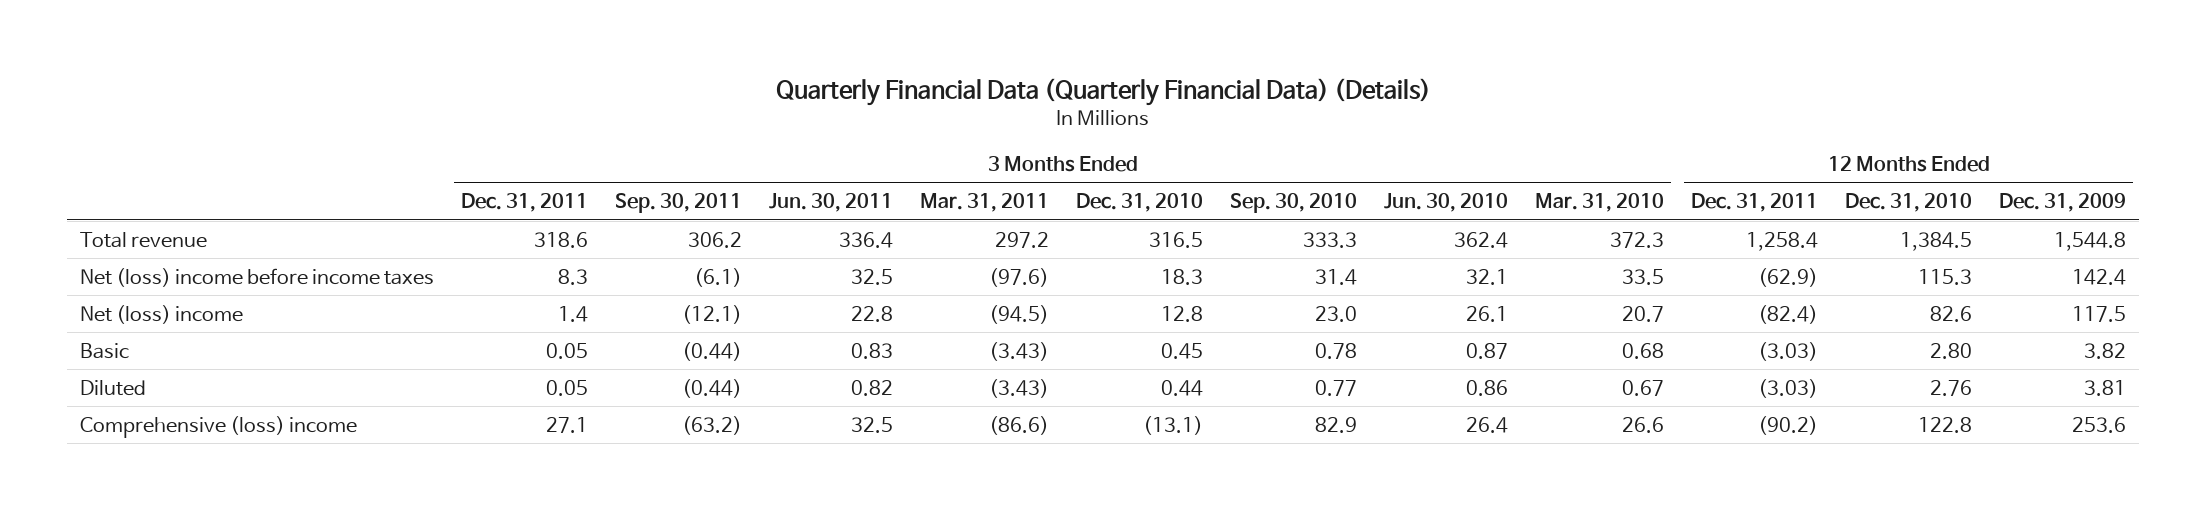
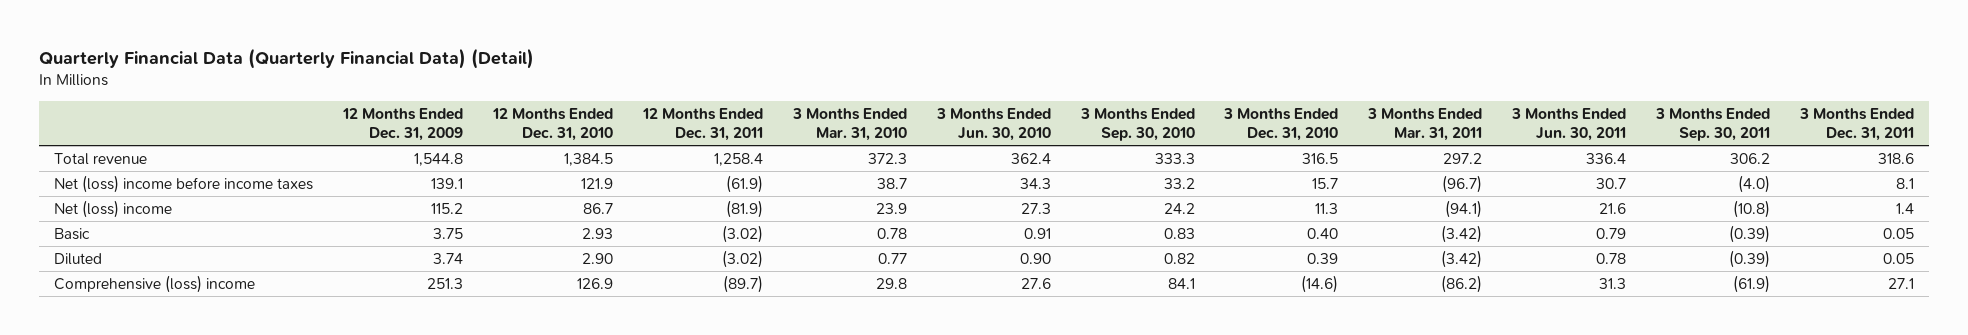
[776,78,1432,107] Quarterly Financial Data (Quarterly Financial Data) (Details) -> [39,47,535,69] Quarterly Financial Data (Quarterly Financial Data) (Detail)
[558,268,589,285] 8.3 -> [1895,178,1914,190] 8.1
[694,267,743,287] (6.1) -> [1738,175,1771,194] (4.0)
[851,268,894,285] 32.5 -> [1596,178,1627,190] 30.7
[989,267,1050,287] (97.6) -> [1442,175,1483,194] (96.7)
[1161,268,1204,285] 18.3 -> [1312,178,1339,190] 15.7
[1315,268,1358,285] 31.4 -> [1163,178,1195,190] 33.2
[1466,268,1509,285] 32.1 -> [1019,178,1051,190] 34.3
[1622,268,1665,285] 33.5 -> [876,178,907,190] 38.7
[1758,267,1819,287] (62.9) -> [725,175,763,194] (61.9)
[1918,268,1973,285] 115.3 -> [581,178,614,190] 121.9
[2071,268,2126,285] 142.4 -> [431,178,464,190] 139.1
[682,304,743,324] (12.1) -> [1733,200,1771,219] (10.8)
[851,305,894,322] 22.8 -> [1599,203,1627,215] 21.6
[989,304,1050,324] (94.5) -> [1445,200,1483,219] (94.1)
[1161,305,1204,322] 12.8 -> [1315,203,1339,215] 11.3
[1315,305,1358,322] 23.0 -> [1163,203,1195,215] 24.2
[1466,305,1509,322] 26.1 -> [1020,203,1051,215] 27.3
[1622,305,1665,322] 20.7 -> [875,203,907,215] 23.9
[1758,304,1819,324] (82.4) -> [725,200,763,219] (81.9)
[1930,305,1973,322] 82.6 -> [583,203,614,215] 86.7
[2071,305,2126,322] 117.5 -> [431,203,464,215] 115.2
[682,341,743,361] (0.44) -> [1729,225,1771,244] (0.39)
[851,342,894,359] 0.83 -> [1596,228,1627,240] 0.79
[989,341,1050,361] (3.43) -> [1441,225,1483,244] (3.42)
[1161,342,1204,359] 0.45 -> [1307,228,1339,240] 0.40
[1315,342,1358,359] 0.78 -> [1163,228,1195,240] 0.83
[1466,342,1509,359] 0.87 -> [1023,228,1051,240] 0.91
[1622,342,1665,359] 0.68 -> [876,228,907,240] 0.78
[1758,341,1819,361] (3.03) -> [721,225,763,244] (3.02)
[1930,342,1973,359] 2.80 -> [582,228,614,240] 2.93
[2083,342,2126,359] 3.82 -> [433,228,464,240] 3.75
[682,378,743,398] (0.44) -> [1729,250,1771,269] (0.39)
[851,379,894,396] 0.82 -> [1596,253,1627,265] 0.78
[989,378,1050,398] (3.43) -> [1441,250,1483,269] (3.42)
[1161,379,1204,396] 0.44 -> [1307,253,1339,265] 0.39
[1315,379,1358,396] 0.77 -> [1163,253,1195,265] 0.82
[1466,379,1509,396] 0.86 -> [1019,253,1051,265] 0.90
[1622,379,1665,396] 0.67 -> [877,253,907,265] 0.77
[1758,378,1819,398] (3.03) -> [721,250,763,269] (3.02)
[1930,379,1973,396] 2.76 -> [582,253,614,265] 2.90
[2083,379,2126,396] 3.81 -> [433,253,464,265] 3.74
[682,415,743,435] (63.2) -> [1733,275,1771,294] (61.9)
[851,416,894,433] 32.5 -> [1599,278,1627,290] 31.3
[989,415,1050,435] (86.6) -> [1441,275,1483,294] (86.2)
[1143,415,1204,435] (13.1) -> [1301,275,1339,294] (14.6)
[1315,416,1358,433] 82.9 -> [1167,278,1195,290] 84.1
[1466,416,1509,433] 26.4 -> [1020,278,1051,290] 27.6
[1622,416,1665,433] 26.6 -> [875,278,907,290] 29.8
[1758,415,1819,435] (90.2) -> [722,275,763,294] (89.7)
[1918,416,1973,433] 122.8 -> [577,278,614,290] 126.9
[2071,416,2126,433] 253.6 -> [427,278,464,290] 251.3

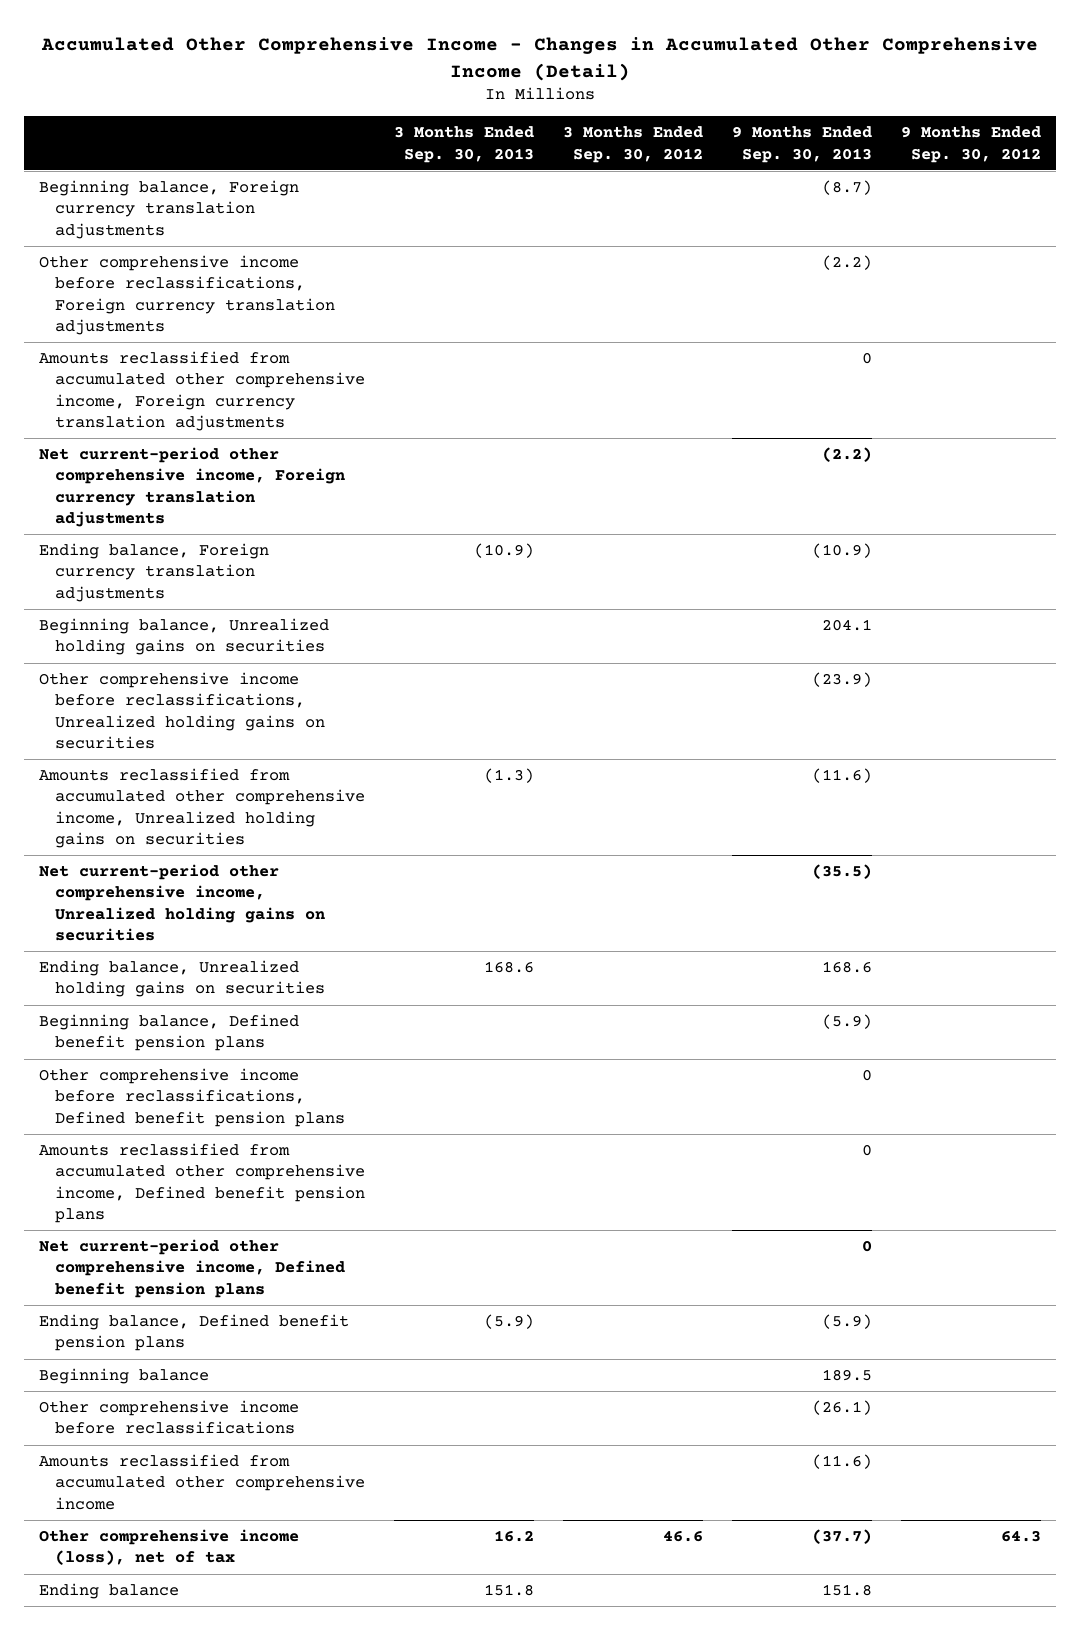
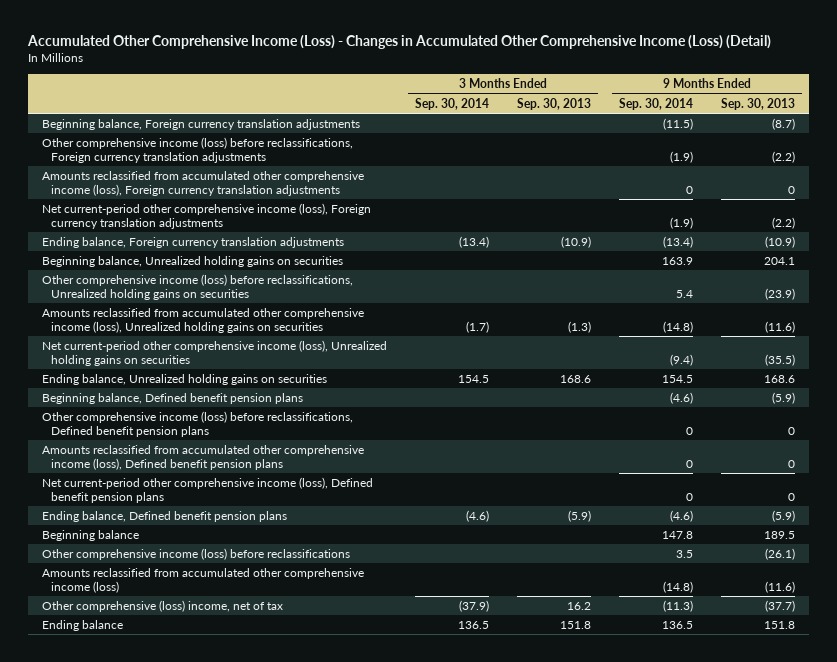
[41,37,1039,81] Accumulated Other Comprehensive Income - Changes in Accumulated Other Comprehensive Income (Detail) -> [26,35,771,50] Accumulated Other Comprehensive Income (Loss) - Changes in Accumulated Other Comprehensive Income (Loss) (Detail)
[563,126,704,163] 3 Months Ended Sep. 30, 2012 -> none
[901,126,1042,163] 9 Months Ended Sep. 30, 2012 -> none
none -> [414,97,489,110] Sep. 30, 2014
none -> [618,97,693,110] Sep. 30, 2014
[38,255,335,336] Other comprehensive income before reclassifications, Foreign currency translation adjustments -> [41,137,353,163] Other comprehensive income (loss) before reclassifications, Foreign currency translation adjustments
[38,351,365,432] Amounts reclassified from accumulated other comprehensive income, Foreign currency translation adjustments -> [41,171,364,196] Amounts reclassified from accumulated other comprehensive income (loss), Foreign currency translation adjustments
[38,447,345,528] Net current-period other comprehensive income, Foreign currency translation adjustments -> [41,203,371,229] Net current-period other comprehensive income (loss), Foreign currency translation adjustments
[38,672,325,750] Other comprehensive income before reclassifications, Unrealized holding gains on securities -> [41,274,353,300] Other comprehensive income (loss) before reclassifications, Unrealized holding gains on securities
[38,768,365,849] Amounts reclassified from accumulated other comprehensive income, Unrealized holding gains on securities -> [41,308,364,333] Amounts reclassified from accumulated other comprehensive income (loss), Unrealized holding gains on securities
[38,864,325,942] Net current-period other comprehensive income, Unrealized holding gains on securities -> [41,340,387,366] Net current-period other comprehensive income (loss), Unrealized holding gains on securities
[38,1068,345,1127] Other comprehensive income before reclassifications, Defined benefit pension plans -> [41,411,353,437] Other comprehensive income (loss) before reclassifications, Defined benefit pension plans
[38,1143,365,1224] Amounts reclassified from accumulated other comprehensive income, Defined benefit pension plans -> [41,445,364,470] Amounts reclassified from accumulated other comprehensive income (loss), Defined benefit pension plans
[38,1239,345,1298] Net current-period other comprehensive income, Defined benefit pension plans -> [41,477,373,503] Net current-period other comprehensive income (loss), Defined benefit pension plans
[38,1400,299,1435] Other comprehensive income before reclassifications -> [41,548,350,561] Other comprehensive income (loss) before reclassifications
[38,1454,365,1510] Amounts reclassified from accumulated other comprehensive income -> [41,568,364,593] Amounts reclassified from accumulated other comprehensive income (loss)
[38,1529,299,1566] Other comprehensive income (loss), net of tax -> [41,600,283,613] Other comprehensive (loss) income, net of tax

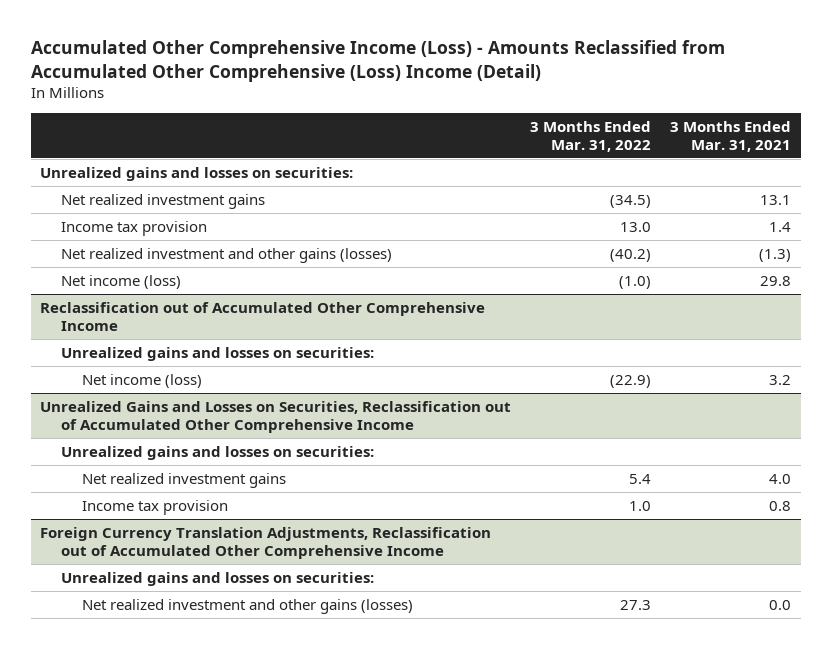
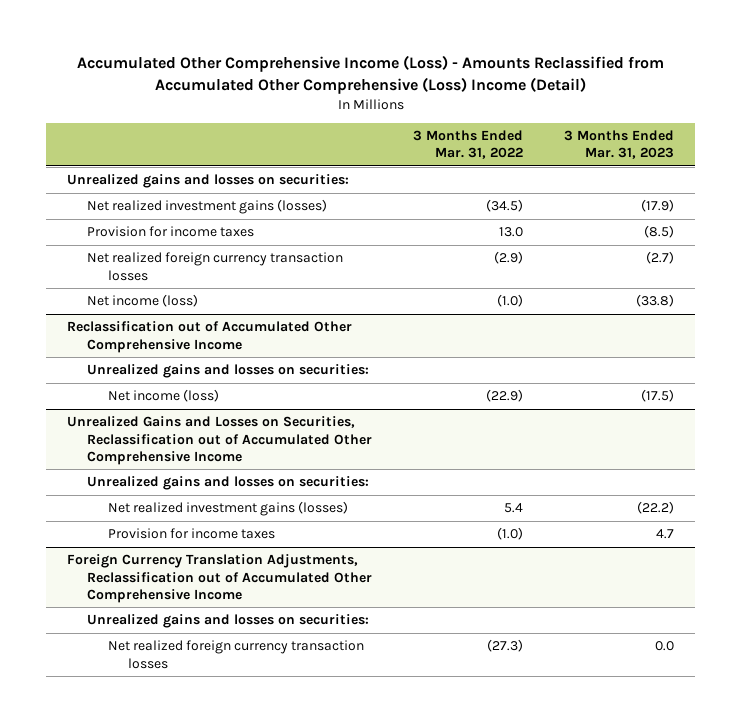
[670,121,792,152] 3 Months Ended Mar. 31, 2021 -> none
none -> [564,130,675,160] 3 Months Ended Mar. 31, 2023
[60,247,392,263] Net realized investment and other gains (losses) -> none
[60,193,265,209] Net realized investment gains -> [87,199,328,215] Net realized investment gains (losses)
[60,220,207,236] Income tax provision -> [87,226,255,238] Provision for income taxes
none -> [87,252,344,281] Net realized foreign currency transaction losses
[81,472,286,488] Net realized investment gains -> [107,501,348,517] Net realized investment gains (losses)
[81,499,228,515] Income tax provision -> [107,528,275,540] Provision for income taxes
[629,500,652,511] 1.0 -> [497,527,524,541] (1.0)
[81,598,413,614] Net realized investment and other gains (losses) -> none
none -> [107,640,364,669] Net realized foreign currency transaction losses

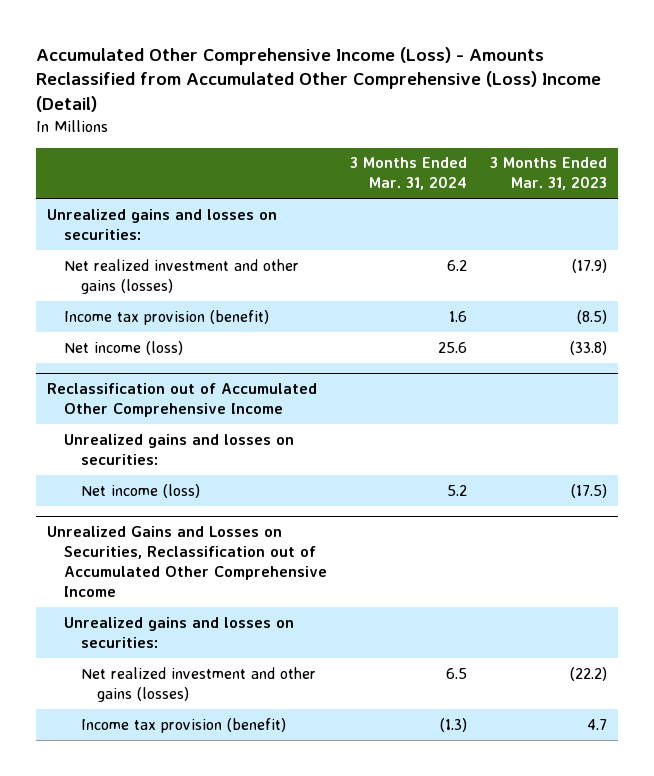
[413,130,524,160] 3 Months Ended Mar. 31, 2022 -> none
none -> [349,157,467,191] 3 Months Ended Mar. 31, 2024
[87,252,344,281] Net realized foreign currency transaction losses -> none
[87,199,328,215] Net realized investment gains (losses) -> [63,258,299,294] Net realized investment and other gains (losses)
[87,226,255,238] Provision for income taxes -> [63,309,269,325] Income tax provision (benefit)
[66,554,373,603] Foreign Currency Translation Adjustments, Reclassification out of Accumulated Other Comprehensive Income -> none
[87,614,370,629] Unrealized gains and losses on securities: -> none
[107,640,364,669] Net realized foreign currency transaction losses -> none
[107,501,348,517] Net realized investment gains (losses) -> [80,666,316,702] Net realized investment and other gains (losses)
[107,528,275,540] Provision for income taxes -> [80,717,286,733] Income tax provision (benefit)

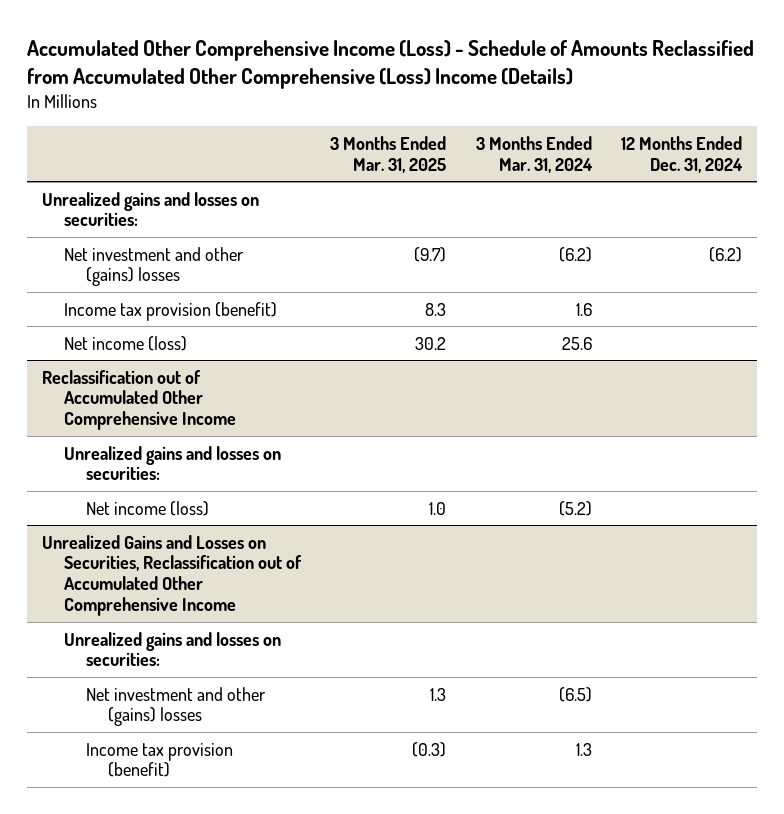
[35,46,601,113] Accumulated Other Comprehensive Income (Loss) - Amounts Reclassified from Accumulated Other Comprehensive (Loss) Income (Detail) -> [27,39,755,89] Accumulated Other Comprehensive Income (Loss) - Schedule of Amounts Reclassified from Accumulated Other Comprehensive (Loss) Income (Details)
[489,157,607,191] 3 Months Ended Mar. 31, 2023 -> none
none -> [330,136,447,173] 3 Months Ended Mar. 31, 2025
none -> [620,136,743,173] 12 Months Ended Dec. 31, 2024
[63,258,299,294] Net realized investment and other gains (losses) -> [64,246,245,287] Net investment and other (gains) losses
[446,259,467,271] 6.2 -> [558,246,592,262] (6.2)
[446,484,467,496] 5.2 -> [558,500,592,516] (5.2)
[80,666,316,702] Net realized investment and other gains (losses) -> [86,686,267,727] Net investment and other (gains) losses
[445,667,467,679] 6.5 -> [558,686,592,702] (6.5)
[439,717,467,732] (1.3) -> [575,742,592,756] 1.3

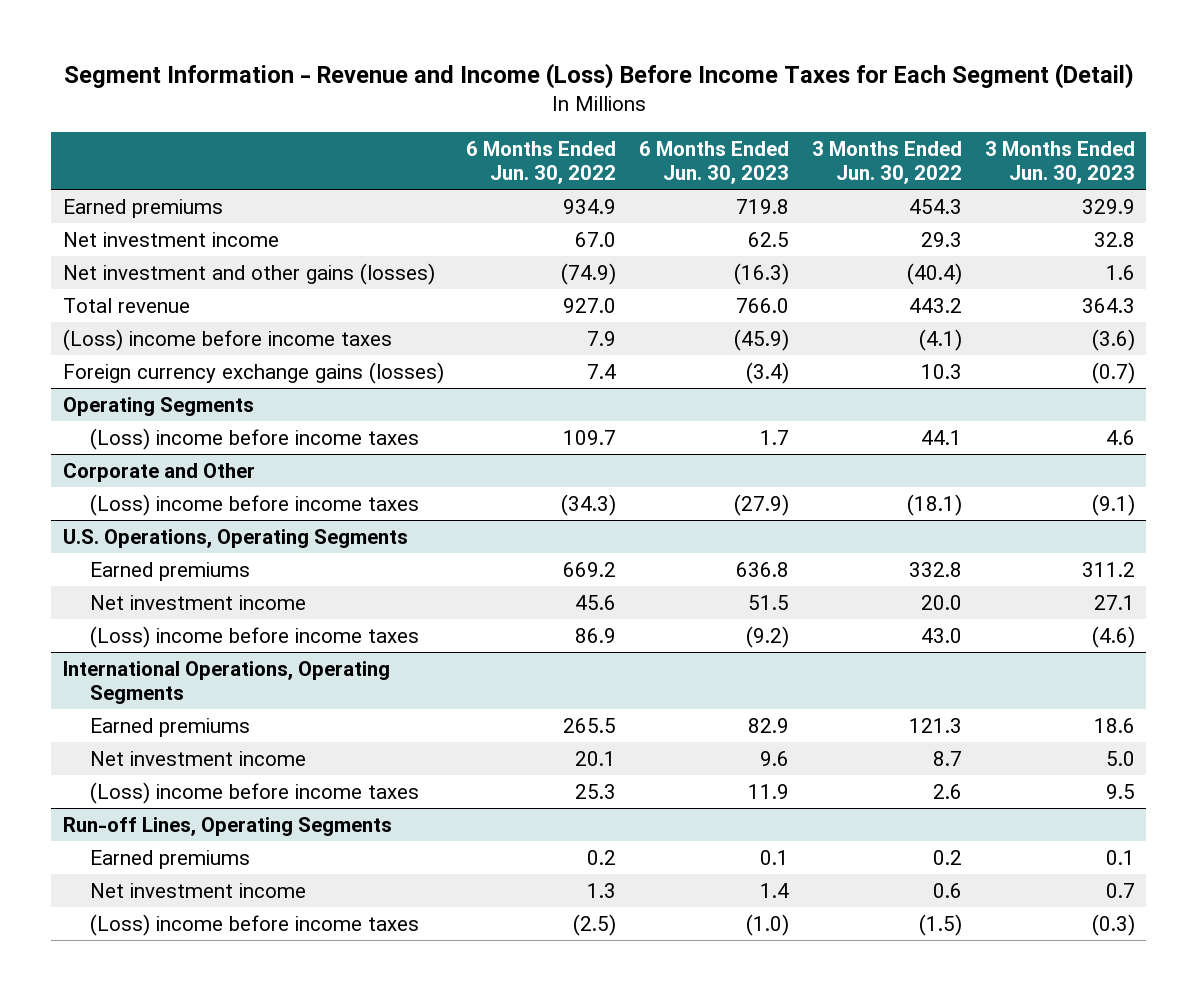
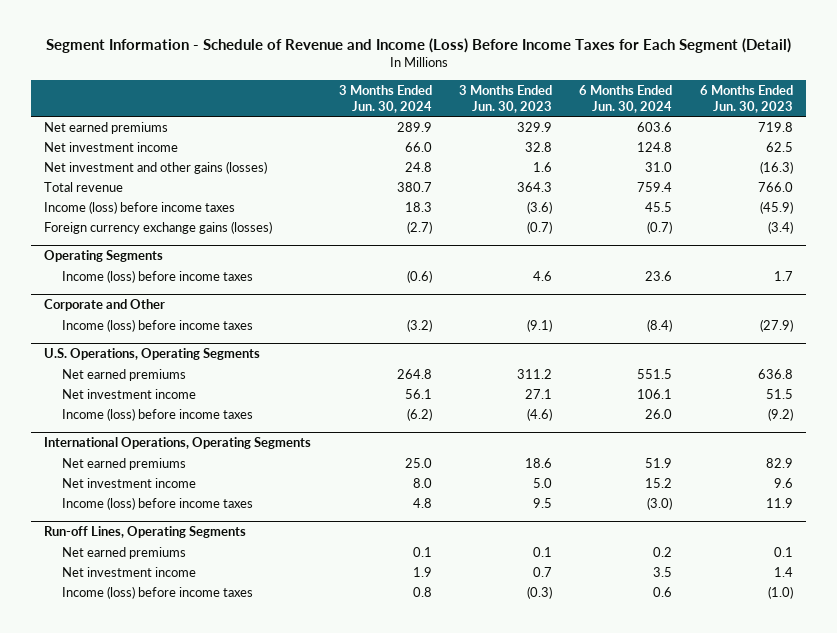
[63,63,1134,90] Segment Information - Revenue and Income (Loss) Before Income Taxes for Each Segment (Detail) -> [45,38,791,54] Segment Information - Schedule of Revenue and Income (Loss) Before Income Taxes for Each Segment (Detail)
[466,140,617,184] 6 Months Ended Jun. 30, 2022 -> none
[811,140,962,184] 3 Months Ended Jun. 30, 2022 -> none
none -> [338,84,432,113] 3 Months Ended Jun. 30, 2024
none -> [579,84,673,113] 6 Months Ended Jun. 30, 2024
[62,198,223,218] Earned premiums -> [44,121,169,134] Net earned premiums
[62,328,392,351] (Loss) income before income taxes -> [44,200,236,214] Income (loss) before income taxes
[90,427,420,450] (Loss) income before income taxes -> [61,269,253,283] Income (loss) before income taxes
[90,493,420,516] (Loss) income before income taxes -> [61,318,253,332] Income (loss) before income taxes
[90,561,251,581] Earned premiums -> [61,368,186,381] Net earned premiums
[90,625,420,648] (Loss) income before income taxes -> [61,407,253,421] Income (loss) before income taxes
[90,717,251,737] Earned premiums -> [61,457,186,470] Net earned premiums
[90,781,420,804] (Loss) income before income taxes -> [61,496,253,510] Income (loss) before income taxes
[90,849,251,869] Earned premiums -> [61,546,186,559] Net earned premiums
[90,913,420,936] (Loss) income before income taxes -> [61,585,253,599] Income (loss) before income taxes

